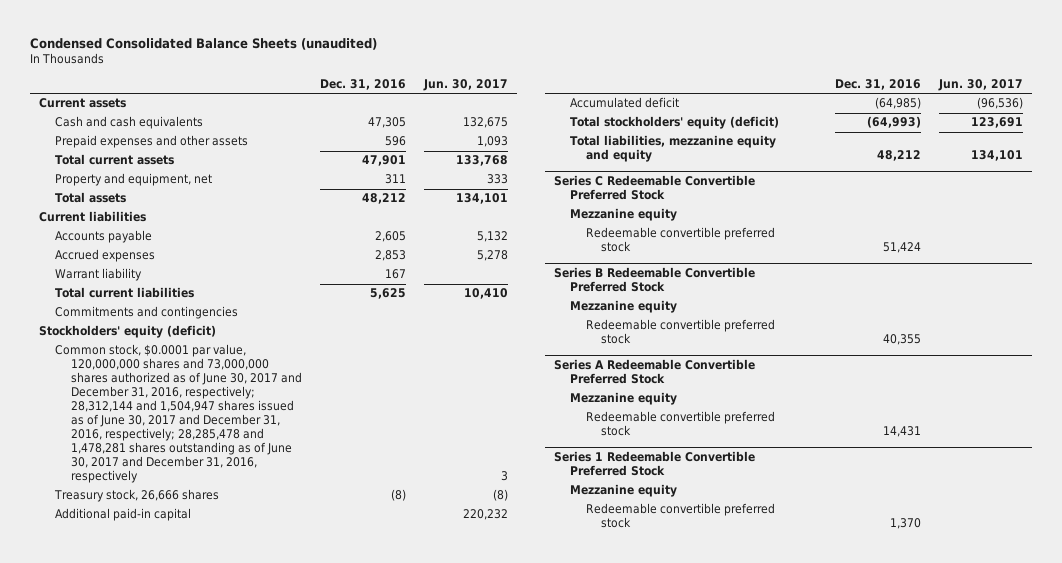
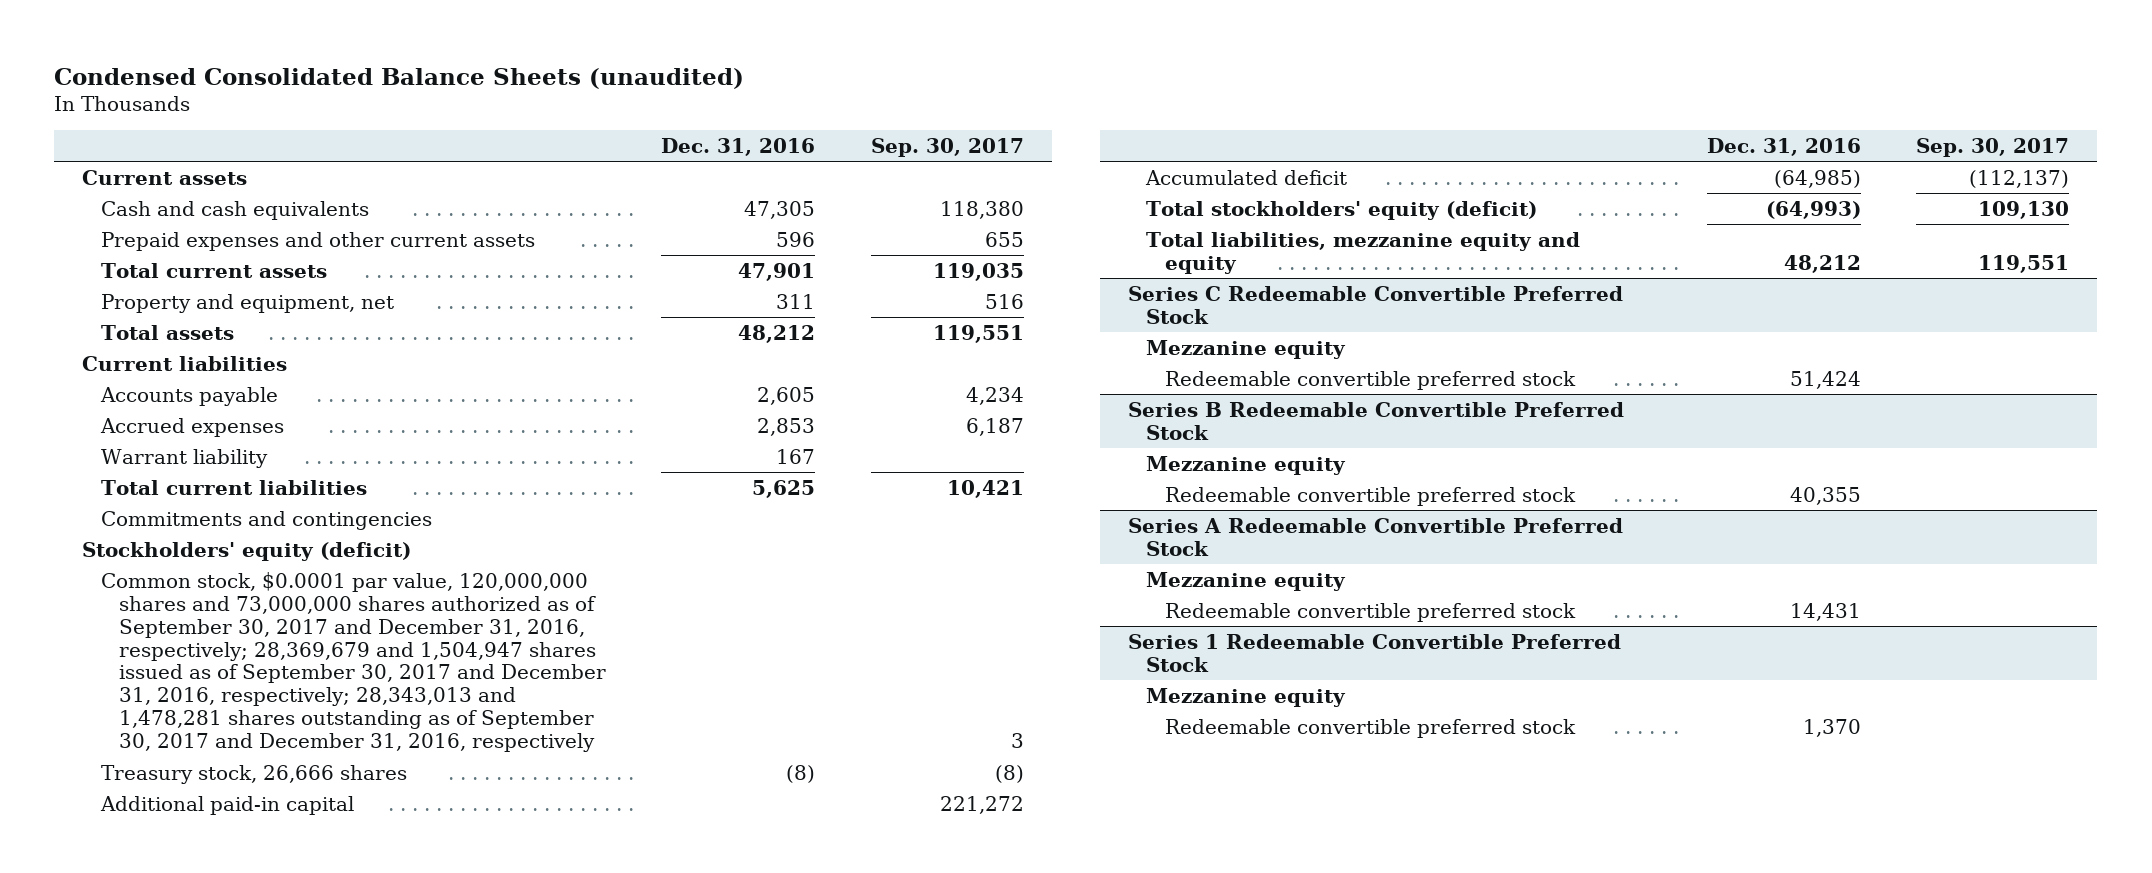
[422,79,508,92] Jun. 30, 2017 -> none
none -> [870,137,1024,157] Sep. 30, 2017
[54,135,248,149] Prepaid expenses and other assets -> [100,231,535,251] Prepaid expenses and other current assets
[54,344,302,484] Common stock, $0.0001 par value, 120,000,000 shares and 73,000,000 shares authorized as of June 30, 2017 and December 31, 2016, respectively; 28,312,144 and 1,504,947 shares issued as of June 30, 2017 and December 31, 2016, respectively; 28,285,478 and 1,478,281 shares outstanding as of June 30, 2017 and December 31, 2016, respectively -> [100,571,607,753] Common stock, $0.0001 par value, 120,000,000 shares and 73,000,000 shares authorized as of September 30, 2017 and December 31, 2016, respectively; 28,369,679 and 1,504,947 shares issued as of September 30, 2017 and December 31, 2016, respectively; 28,343,013 and 1,478,281 shares outstanding as of September 30, 2017 and December 31, 2016, respectively

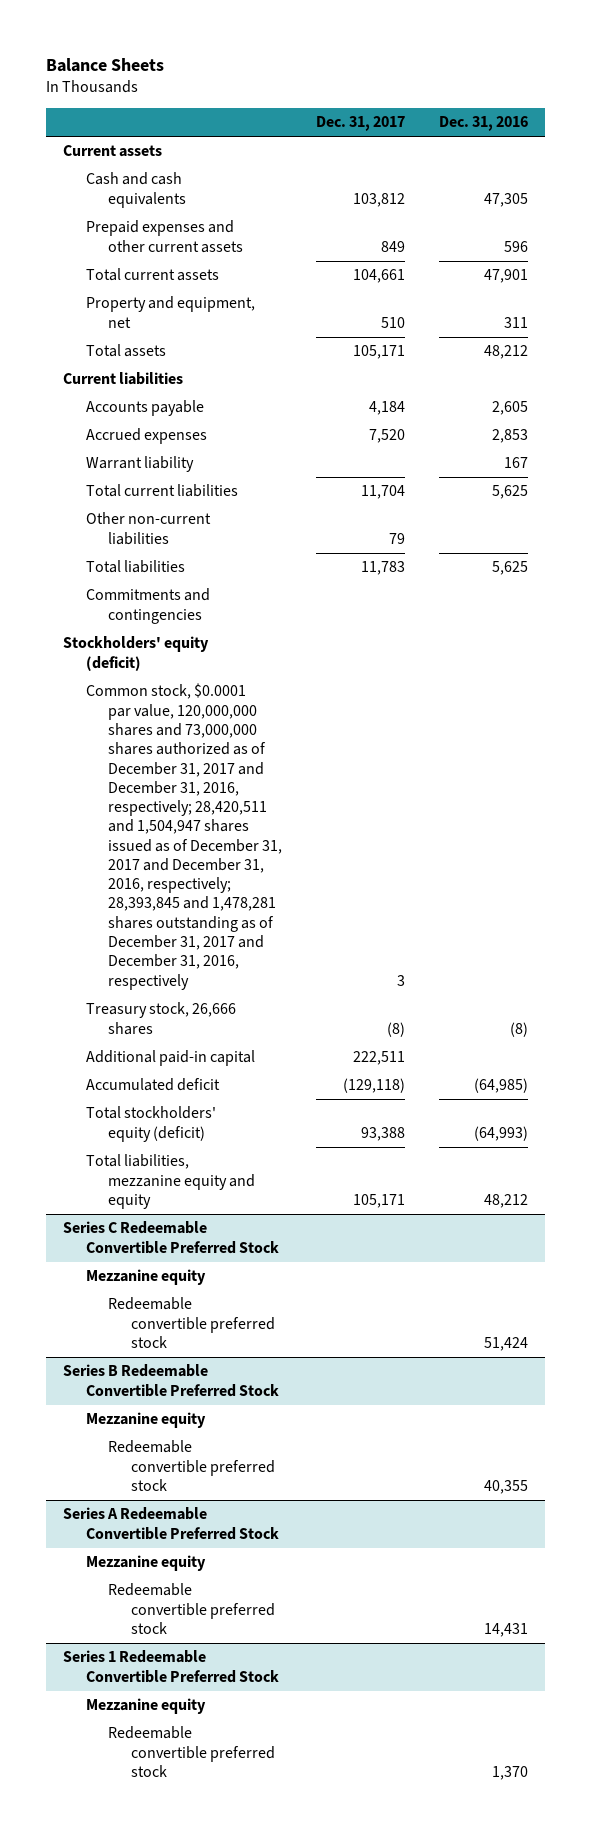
[54,67,745,89] Condensed Consolidated Balance Sheets (unaudited) -> [46,57,165,72] Balance Sheets
[870,137,1024,157] Sep. 30, 2017 -> none
none -> [315,116,405,132] Dec. 31, 2017
none -> [85,512,211,545] Other non-current liabilities
none -> [85,560,185,574] Total liabilities
[100,571,607,753] Common stock, $0.0001 par value, 120,000,000 shares and 73,000,000 shares authorized as of September 30, 2017 and December 31, 2016, respectively; 28,369,679 and 1,504,947 shares issued as of September 30, 2017 and December 31, 2016, respectively; 28,343,013 and 1,478,281 shares outstanding as of September 30, 2017 and December 31, 2016, respectively -> [85,683,283,990] Common stock, $0.0001 par value, 120,000,000 shares and 73,000,000 shares authorized as of December 31, 2017 and December 31, 2016, respectively; 28,420,511 and 1,504,947 shares issued as of December 31, 2017 and December 31, 2016, respectively; 28,393,845 and 1,478,281 shares outstanding as of December 31, 2017 and December 31, 2016, respectively

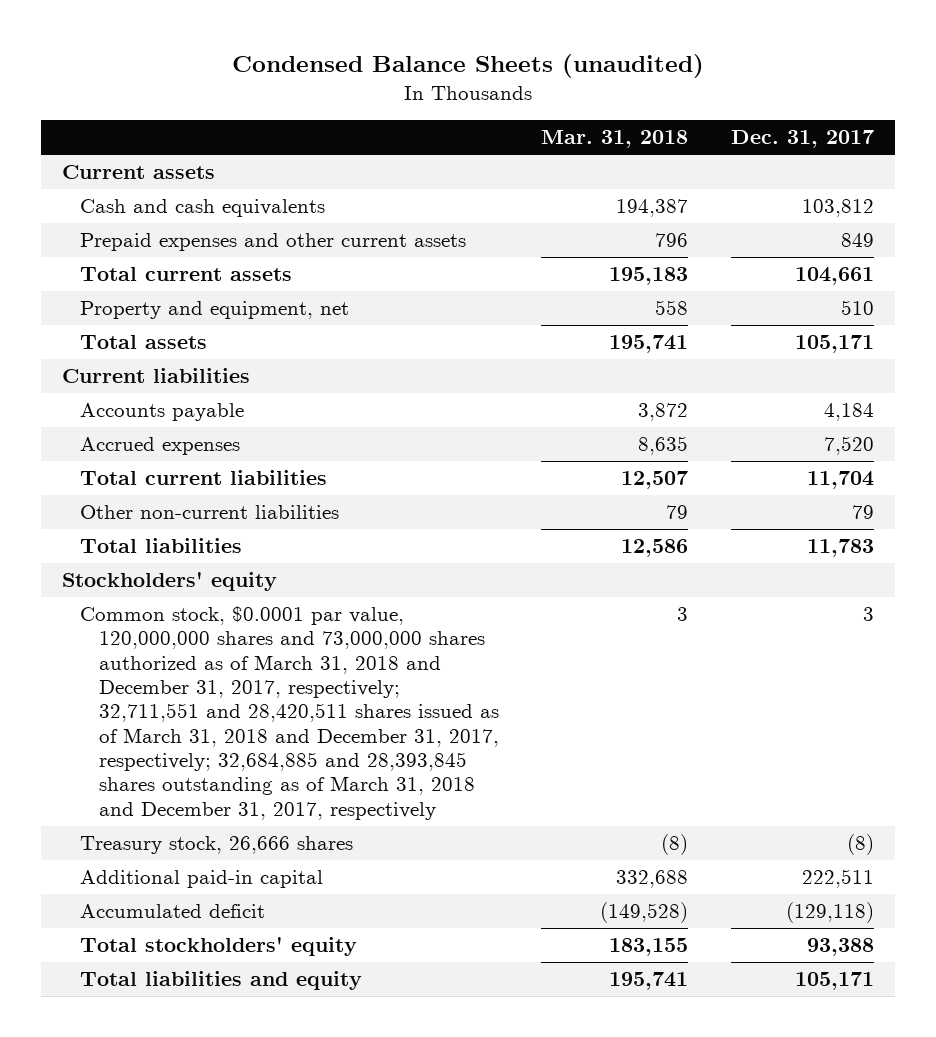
[46,57,165,72] Balance Sheets -> [231,54,704,79] Condensed Balance Sheets (unaudited)
[438,116,528,132] Dec. 31, 2016 -> none
none -> [541,130,689,149] Mar. 31, 2018
[85,456,194,473] Warrant liability -> none
[85,588,210,624] Commitments and contingencies -> none
[62,636,209,671] Stockholders' equity (deficit) -> [62,571,278,591] Stockholders' equity
[85,683,283,990] Common stock, $0.0001 par value, 120,000,000 shares and 73,000,000 shares authorized as of December 31, 2017 and December 31, 2016, respectively; 28,420,511 and 1,504,947 shares issued as of December 31, 2017 and December 31, 2016, respectively; 28,393,845 and 1,478,281 shares outstanding as of December 31, 2017 and December 31, 2016, respectively -> [80,605,499,820] Common stock, $0.0001 par value, 120,000,000 shares and 73,000,000 shares authorized as of March 31, 2018 and December 31, 2017, respectively; 32,711,551 and 28,420,511 shares issued as of March 31, 2018 and December 31, 2017, respectively; 32,684,885 and 28,393,845 shares outstanding as of March 31, 2018 and December 31, 2017, respectively
[62,1221,279,1254] Series C Redeemable Convertible Preferred Stock -> none
[85,1269,206,1286] Mezzanine equity -> none
[108,1297,275,1348] Redeemable convertible preferred stock -> none
[62,1364,279,1397] Series B Redeemable Convertible Preferred Stock -> none
[85,1412,206,1429] Mezzanine equity -> none
[108,1440,275,1491] Redeemable convertible preferred stock -> none
[62,1507,279,1540] Series A Redeemable Convertible Preferred Stock -> none
[85,1555,206,1572] Mezzanine equity -> none
[108,1583,275,1634] Redeemable convertible preferred stock -> none
[62,1650,279,1683] Series 1 Redeemable Convertible Preferred Stock -> none
[85,1698,206,1715] Mezzanine equity -> none
[108,1726,275,1777] Redeemable convertible preferred stock -> none
[85,1106,216,1142] Total stockholders' equity (deficit) -> [80,936,358,956] Total stockholders' equity
[85,1154,256,1209] Total liabilities, mezzanine equity and equity -> [80,970,363,990] Total liabilities and equity

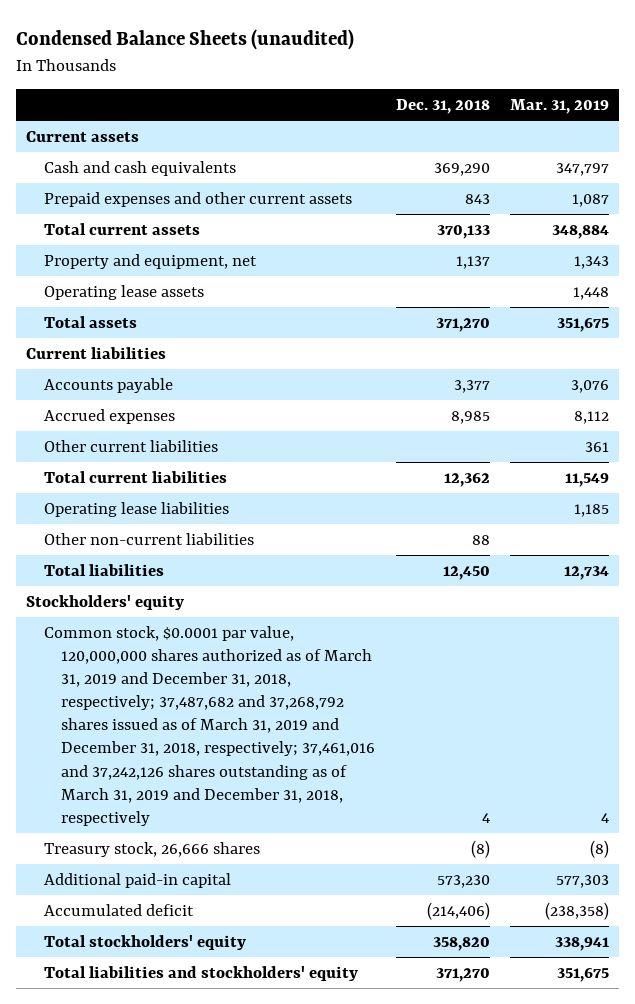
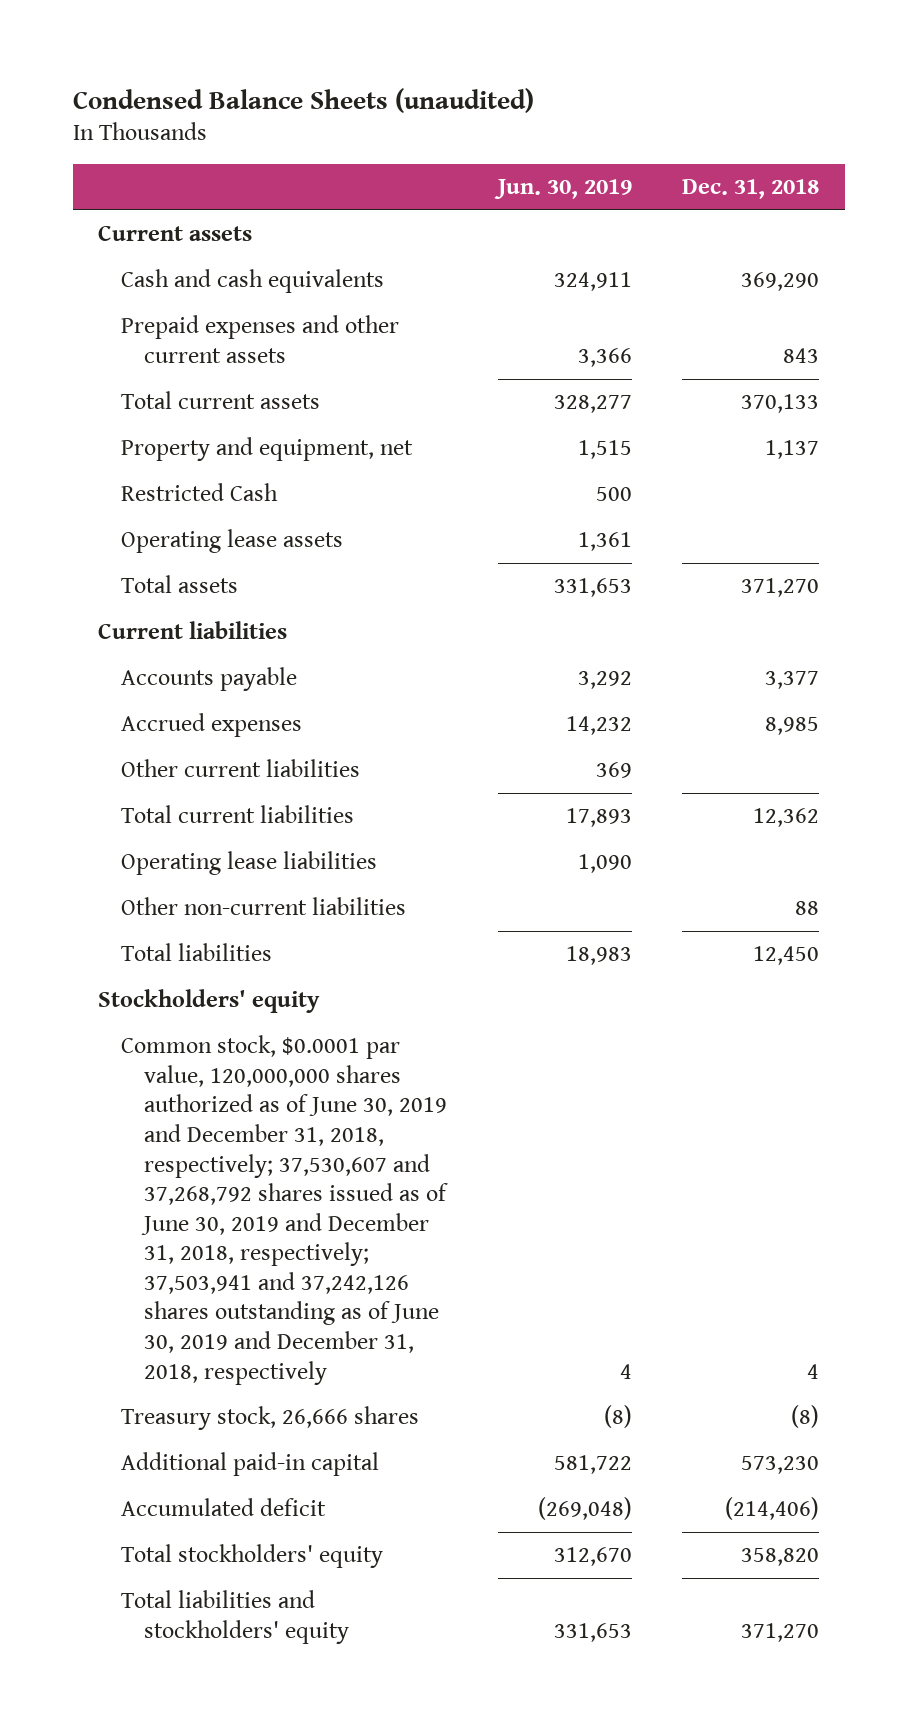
[509,99,609,115] Mar. 31, 2019 -> none
none -> [493,178,632,199] Jun. 30, 2019
none -> [121,483,279,502] Restricted Cash
[43,625,376,826] Common stock, $0.0001 par value, 120,000,000 shares authorized as of March 31, 2019 and December 31, 2018, respectively; 37,487,682 and 37,268,792 shares issued as of March 31, 2019 and December 31, 2018, respectively; 37,461,016 and 37,242,126 shares outstanding as of March 31, 2019 and December 31, 2018, respectively -> [121,1035,449,1385] Common stock, $0.0001 par value, 120,000,000 shares authorized as of June 30, 2019 and December 31, 2018, respectively; 37,530,607 and 37,268,792 shares issued as of June 30, 2019 and December 31, 2018, respectively; 37,503,941 and 37,242,126 shares outstanding as of June 30, 2019 and December 31, 2018, respectively

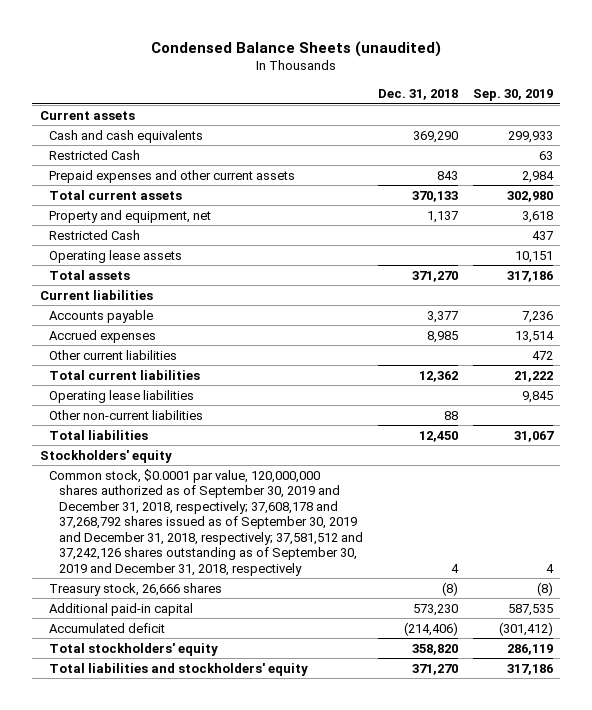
[493,178,632,199] Jun. 30, 2019 -> none
none -> [472,89,553,102] Sep. 30, 2019
none -> [49,149,141,160] Restricted Cash
[121,1035,449,1385] Common stock, $0.0001 par value, 120,000,000 shares authorized as of June 30, 2019 and December 31, 2018, respectively; 37,530,607 and 37,268,792 shares issued as of June 30, 2019 and December 31, 2018, respectively; 37,503,941 and 37,242,126 shares outstanding as of June 30, 2019 and December 31, 2018, respectively -> [49,468,364,576] Common stock, $0.0001 par value, 120,000,000 shares authorized as of September 30, 2019 and December 31, 2018, respectively; 37,608,178 and 37,268,792 shares issued as of September 30, 2019 and December 31, 2018, respectively; 37,581,512 and 37,242,126 shares outstanding as of September 30, 2019 and December 31, 2018, respectively

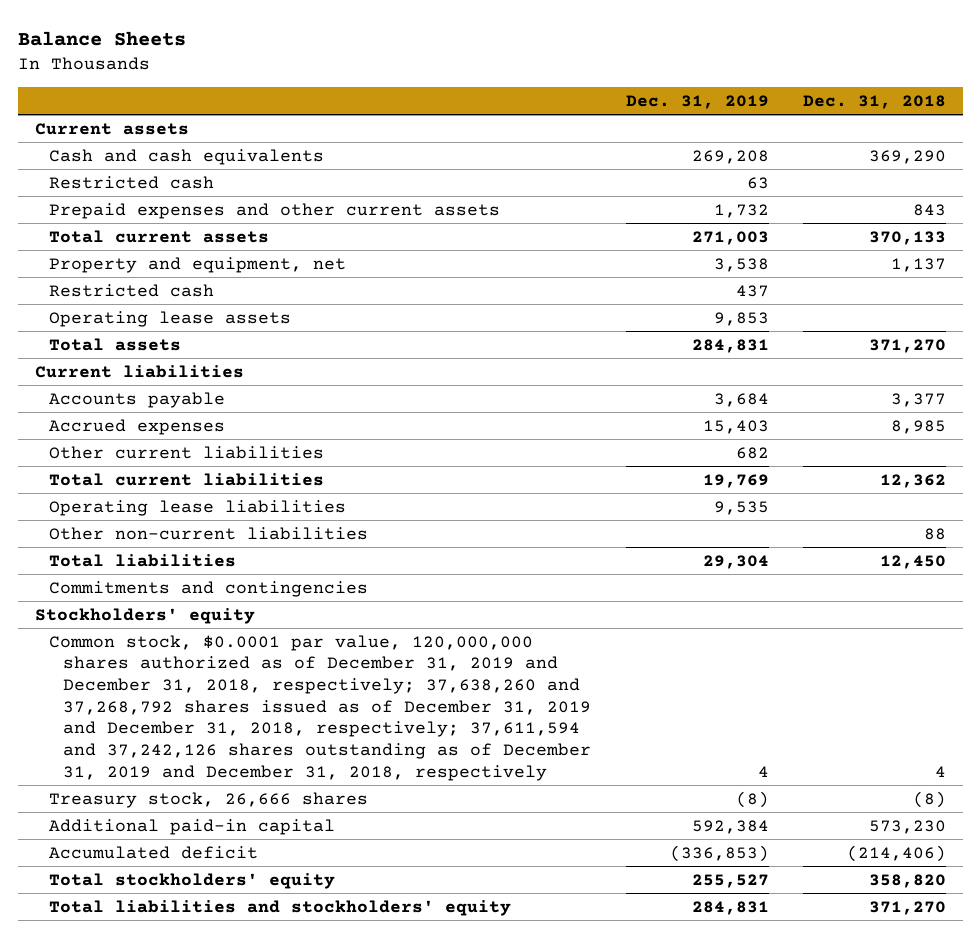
[151,40,442,57] Condensed Balance Sheets (unaudited) -> [17,31,186,47] Balance Sheets
[472,89,553,102] Sep. 30, 2019 -> none
none -> [625,94,769,109] Dec. 31, 2019
[49,149,141,160] Restricted Cash -> [49,175,215,189] Restricted cash
[49,229,141,240] Restricted Cash -> [49,283,215,297] Restricted cash
none -> [49,580,369,597] Commitments and contingencies
[49,468,364,576] Common stock, $0.0001 par value, 120,000,000 shares authorized as of September 30, 2019 and December 31, 2018, respectively; 37,608,178 and 37,268,792 shares issued as of September 30, 2019 and December 31, 2018, respectively; 37,581,512 and 37,242,126 shares outstanding as of September 30, 2019 and December 31, 2018, respectively -> [49,634,592,781] Common stock, $0.0001 par value, 120,000,000 shares authorized as of December 31, 2019 and December 31, 2018, respectively; 37,638,260 and 37,268,792 shares issued as of December 31, 2019 and December 31, 2018, respectively; 37,611,594 and 37,242,126 shares outstanding as of December 31, 2019 and December 31, 2018, respectively

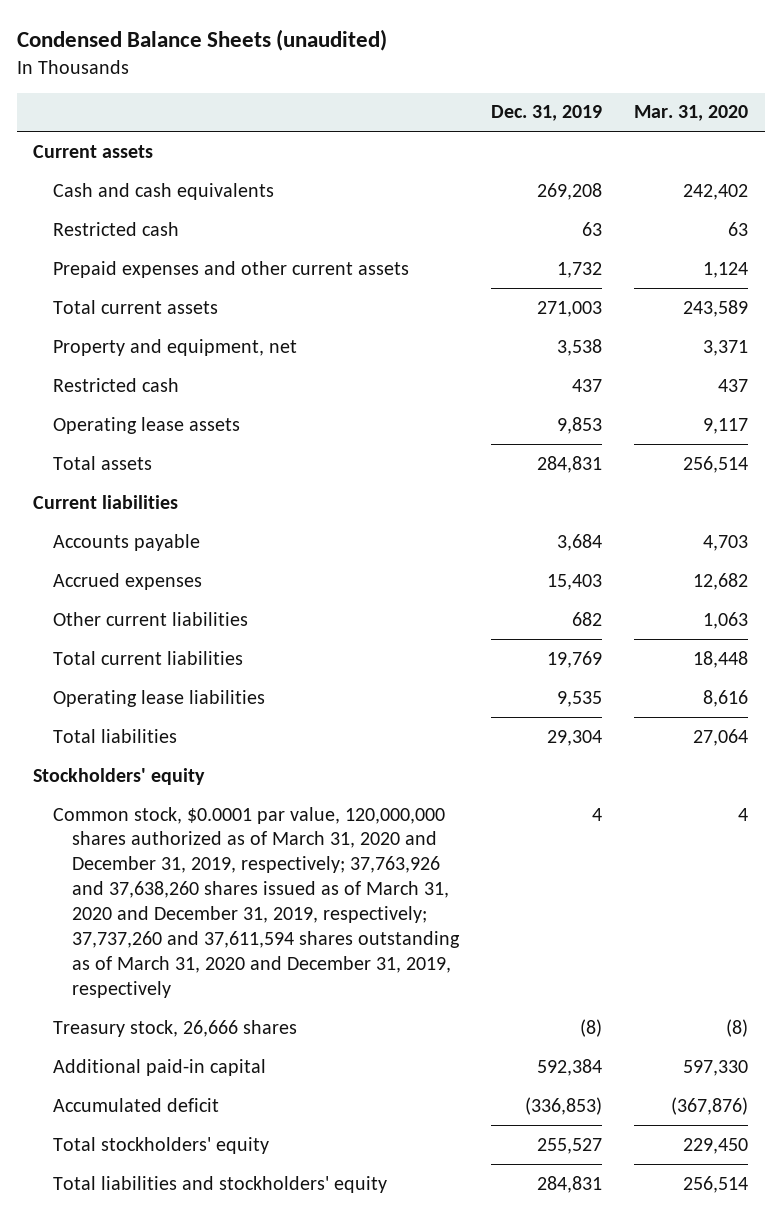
[17,31,186,47] Balance Sheets -> [17,29,388,52] Condensed Balance Sheets (unaudited)
[802,94,946,109] Dec. 31, 2018 -> none
none -> [634,105,749,122] Mar. 31, 2020
[49,526,369,540] Other non-current liabilities -> none
[49,580,369,597] Commitments and contingencies -> none
[49,634,592,781] Common stock, $0.0001 par value, 120,000,000 shares authorized as of December 31, 2019 and December 31, 2018, respectively; 37,638,260 and 37,268,792 shares issued as of December 31, 2019 and December 31, 2018, respectively; 37,611,594 and 37,242,126 shares outstanding as of December 31, 2019 and December 31, 2018, respectively -> [52,806,460,998] Common stock, $0.0001 par value, 120,000,000 shares authorized as of March 31, 2020 and December 31, 2019, respectively; 37,763,926 and 37,638,260 shares issued as of March 31, 2020 and December 31, 2019, respectively; 37,737,260 and 37,611,594 shares outstanding as of March 31, 2020 and December 31, 2019, respectively

